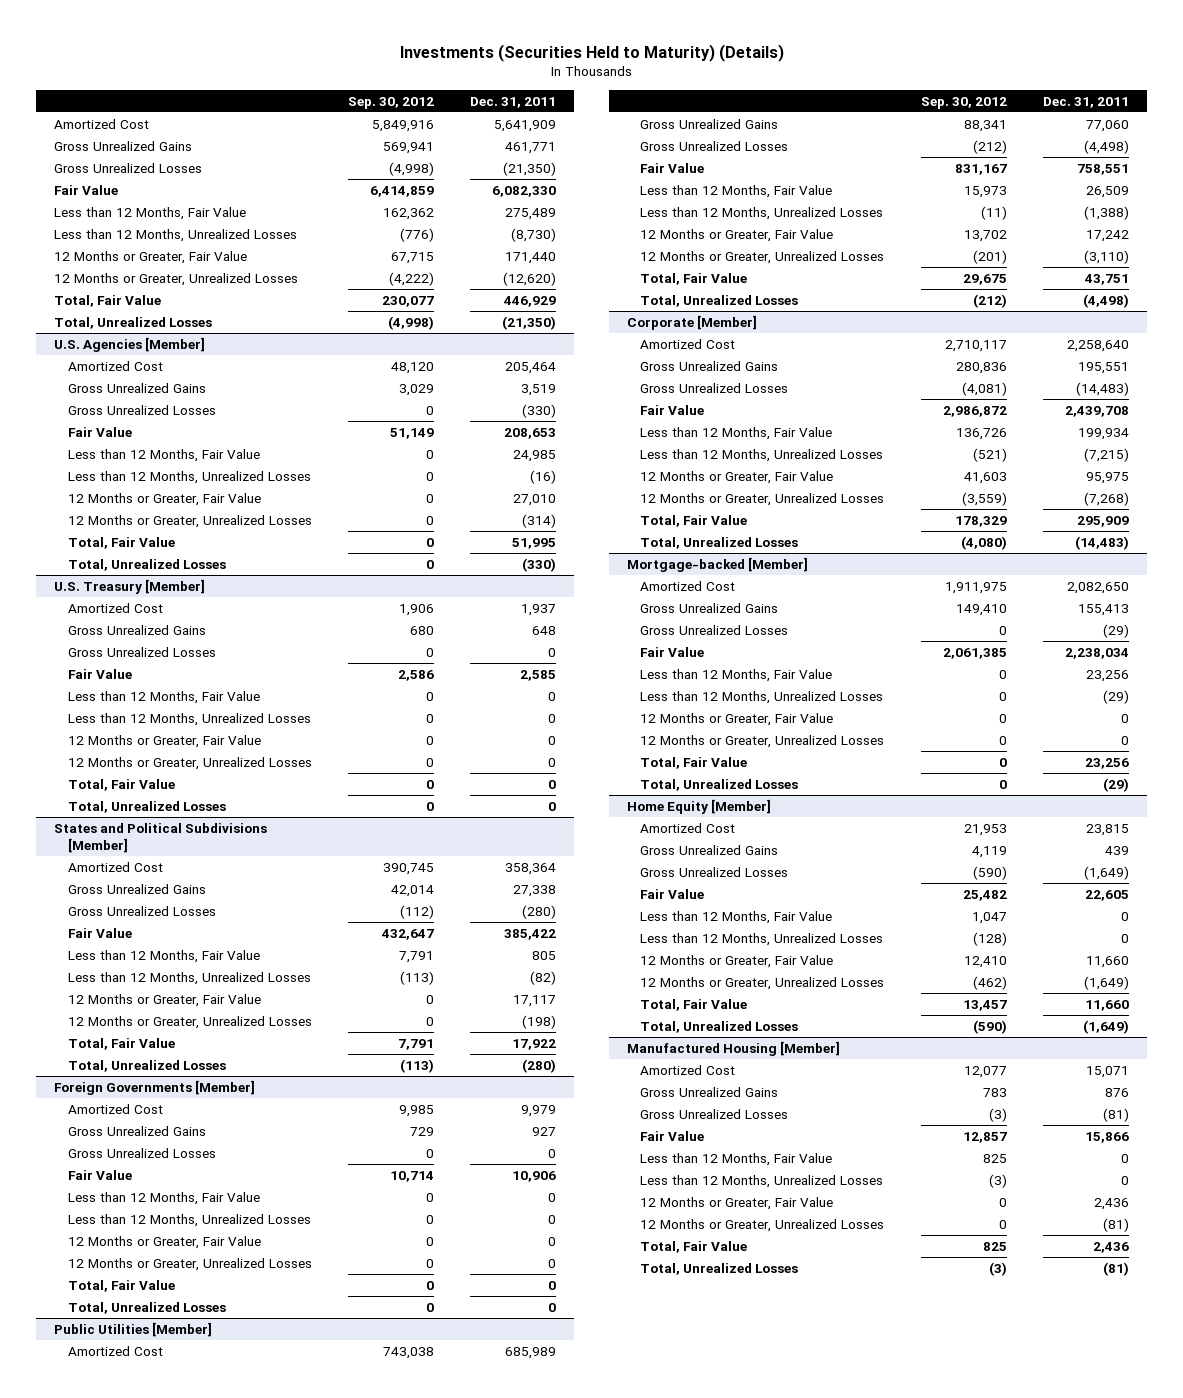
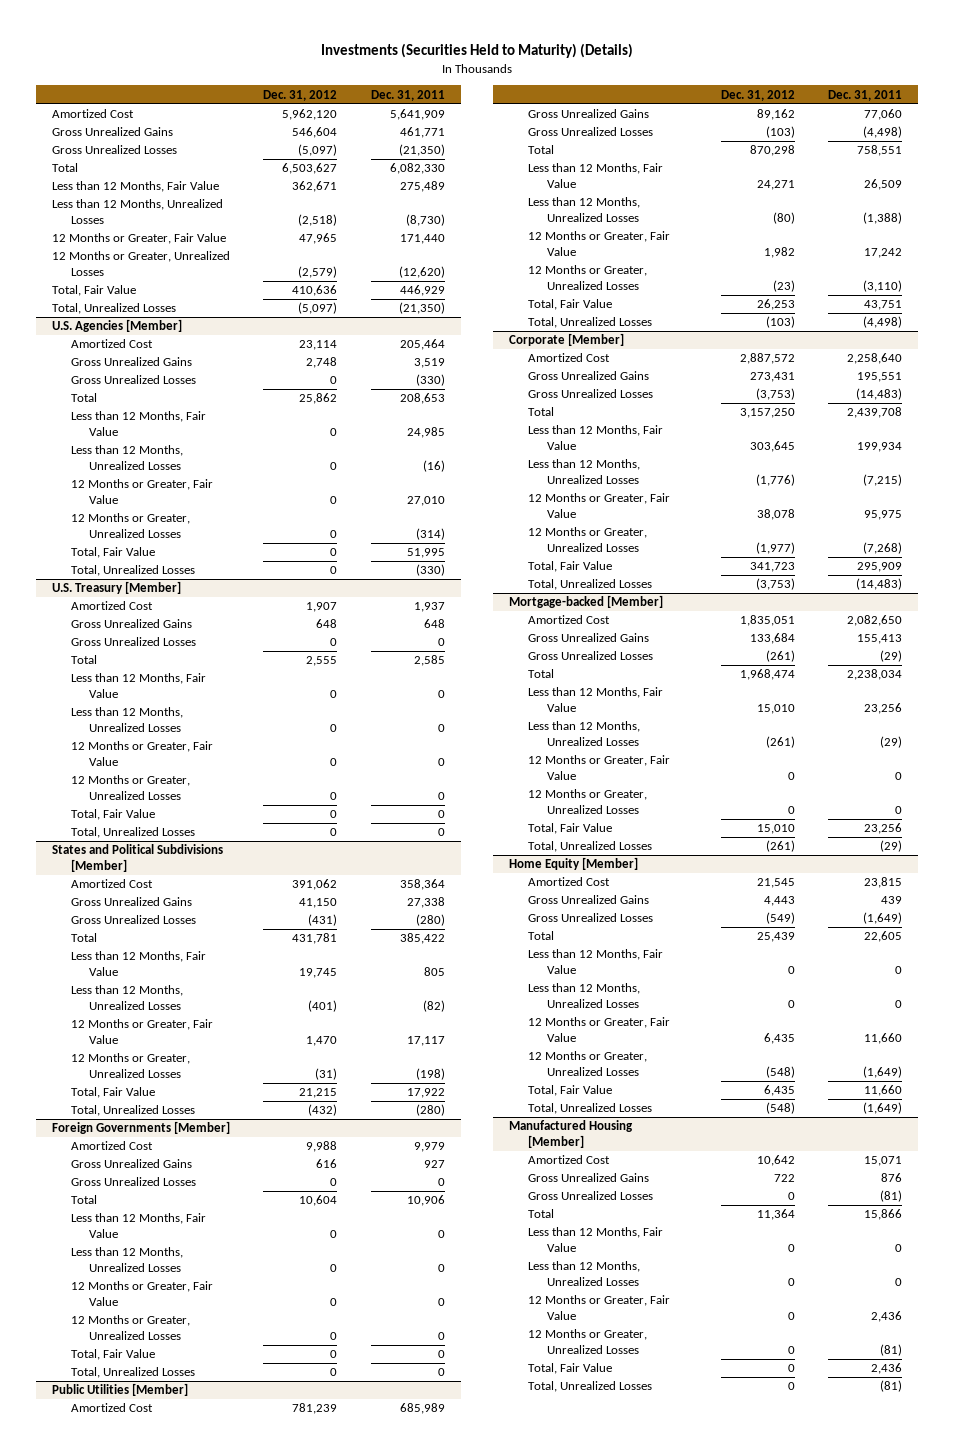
[348,96,435,109] Sep. 30, 2012 -> none
none -> [263,89,338,101] Dec. 31, 2012
[54,184,119,195] Fair Value -> [52,163,79,173] Total
[68,426,133,437] Fair Value -> [70,393,97,403] Total
[68,668,133,679] Fair Value -> [70,655,97,665] Total
[68,927,133,938] Fair Value -> [70,933,97,943] Total
[68,1169,133,1180] Fair Value -> [70,1195,97,1205] Total
[640,162,705,173] Fair Value -> [528,145,555,155] Total
[640,404,705,415] Fair Value -> [528,407,555,417] Total
[640,646,705,657] Fair Value -> [528,669,555,679] Total
[640,888,705,899] Fair Value -> [528,931,555,941] Total
[640,1130,705,1141] Fair Value -> [528,1209,555,1219] Total

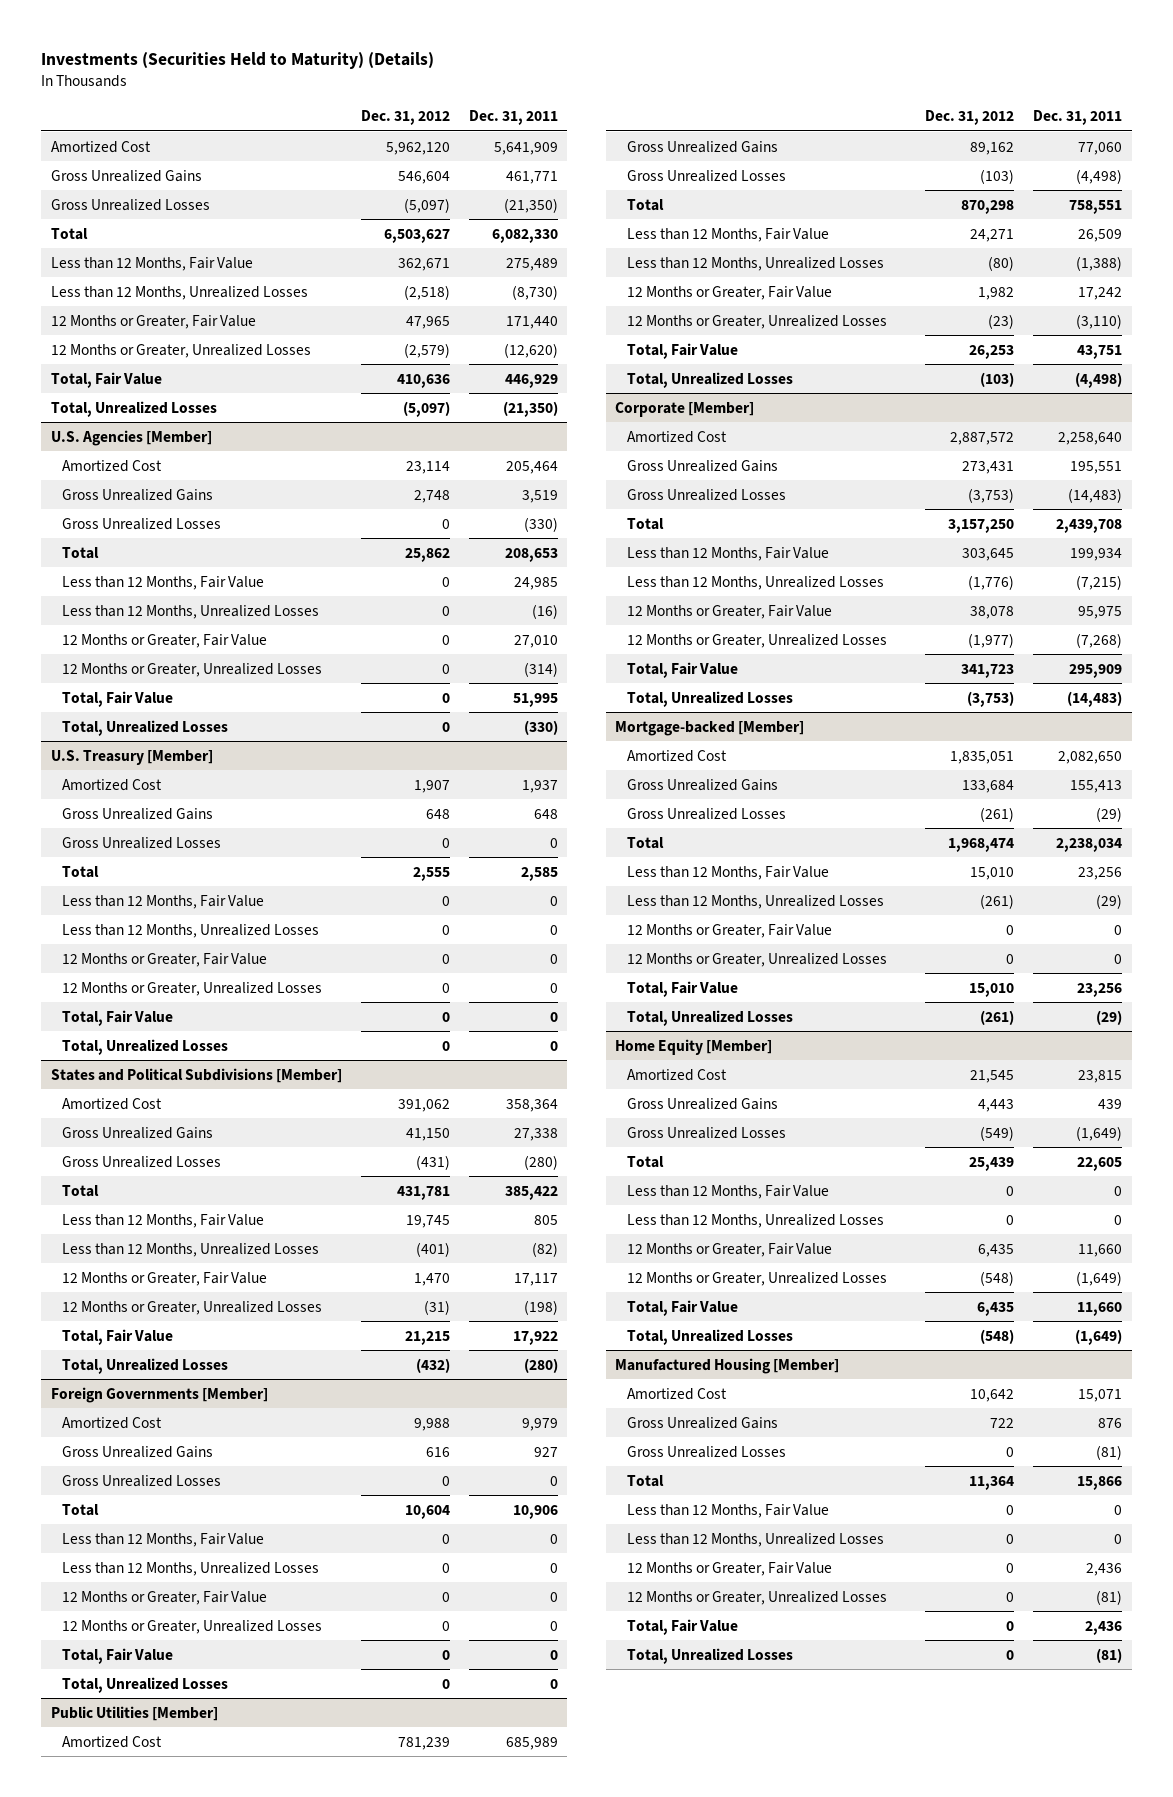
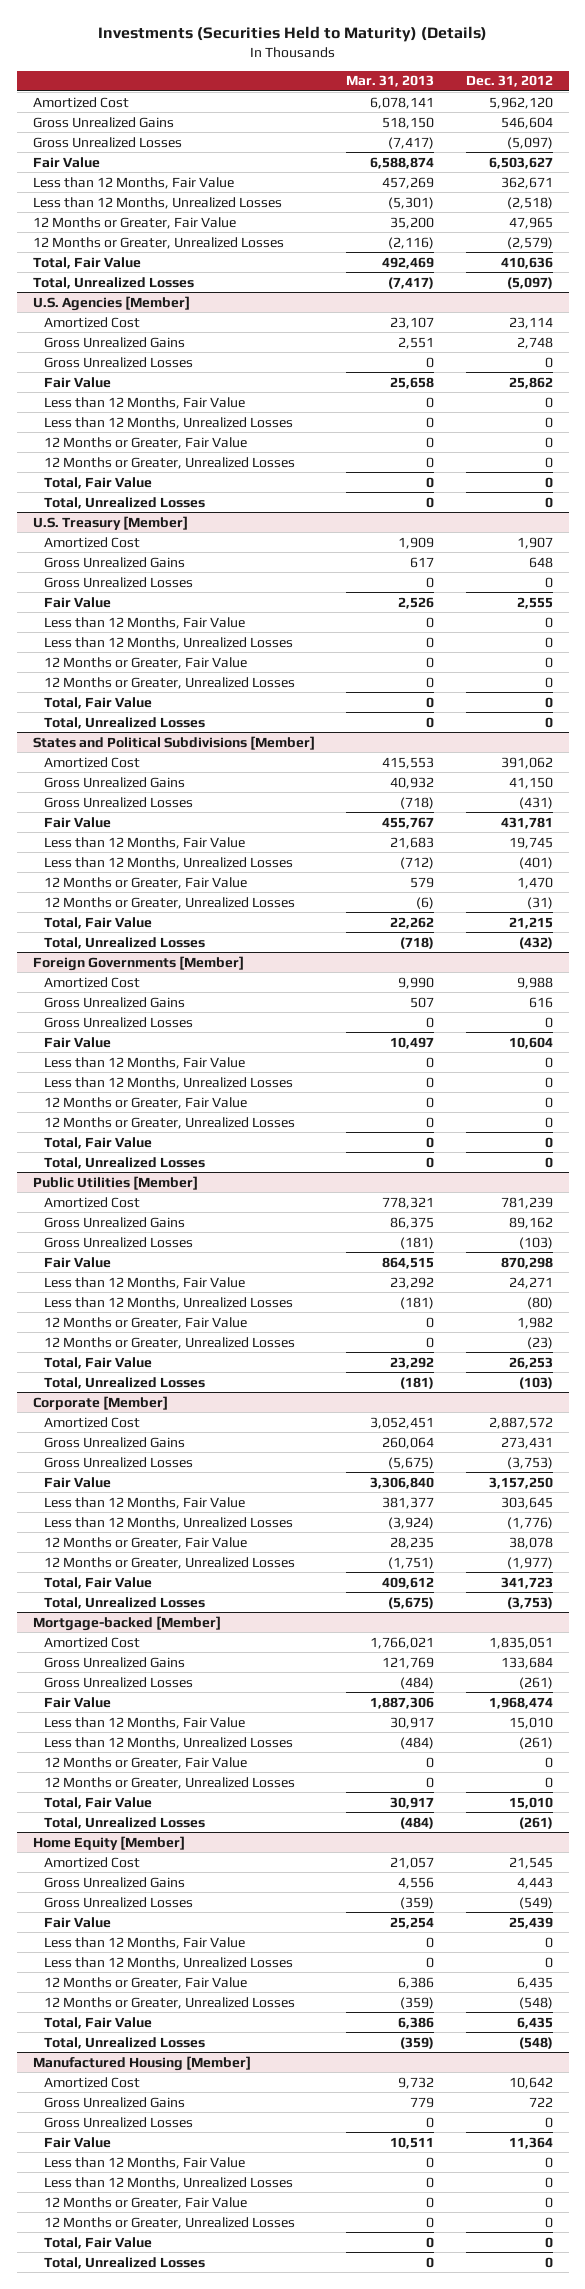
[468,109,558,125] Dec. 31, 2011 -> none
none -> [346,75,435,88] Mar. 31, 2013
[50,227,88,240] Total -> [32,156,100,168] Fair Value
[61,546,99,559] Total -> [43,376,111,388] Fair Value
[61,865,99,878] Total -> [43,596,111,608] Fair Value
[61,1184,99,1197] Total -> [43,816,111,828] Fair Value
[61,1503,99,1516] Total -> [43,1036,111,1048] Fair Value
[626,198,664,211] Total -> [43,1256,111,1268] Fair Value
[626,517,664,530] Total -> [43,1476,111,1488] Fair Value
[626,836,664,849] Total -> [43,1696,111,1708] Fair Value
[626,1155,664,1168] Total -> [43,1916,111,1928] Fair Value
[626,1474,664,1487] Total -> [43,2136,111,2148] Fair Value

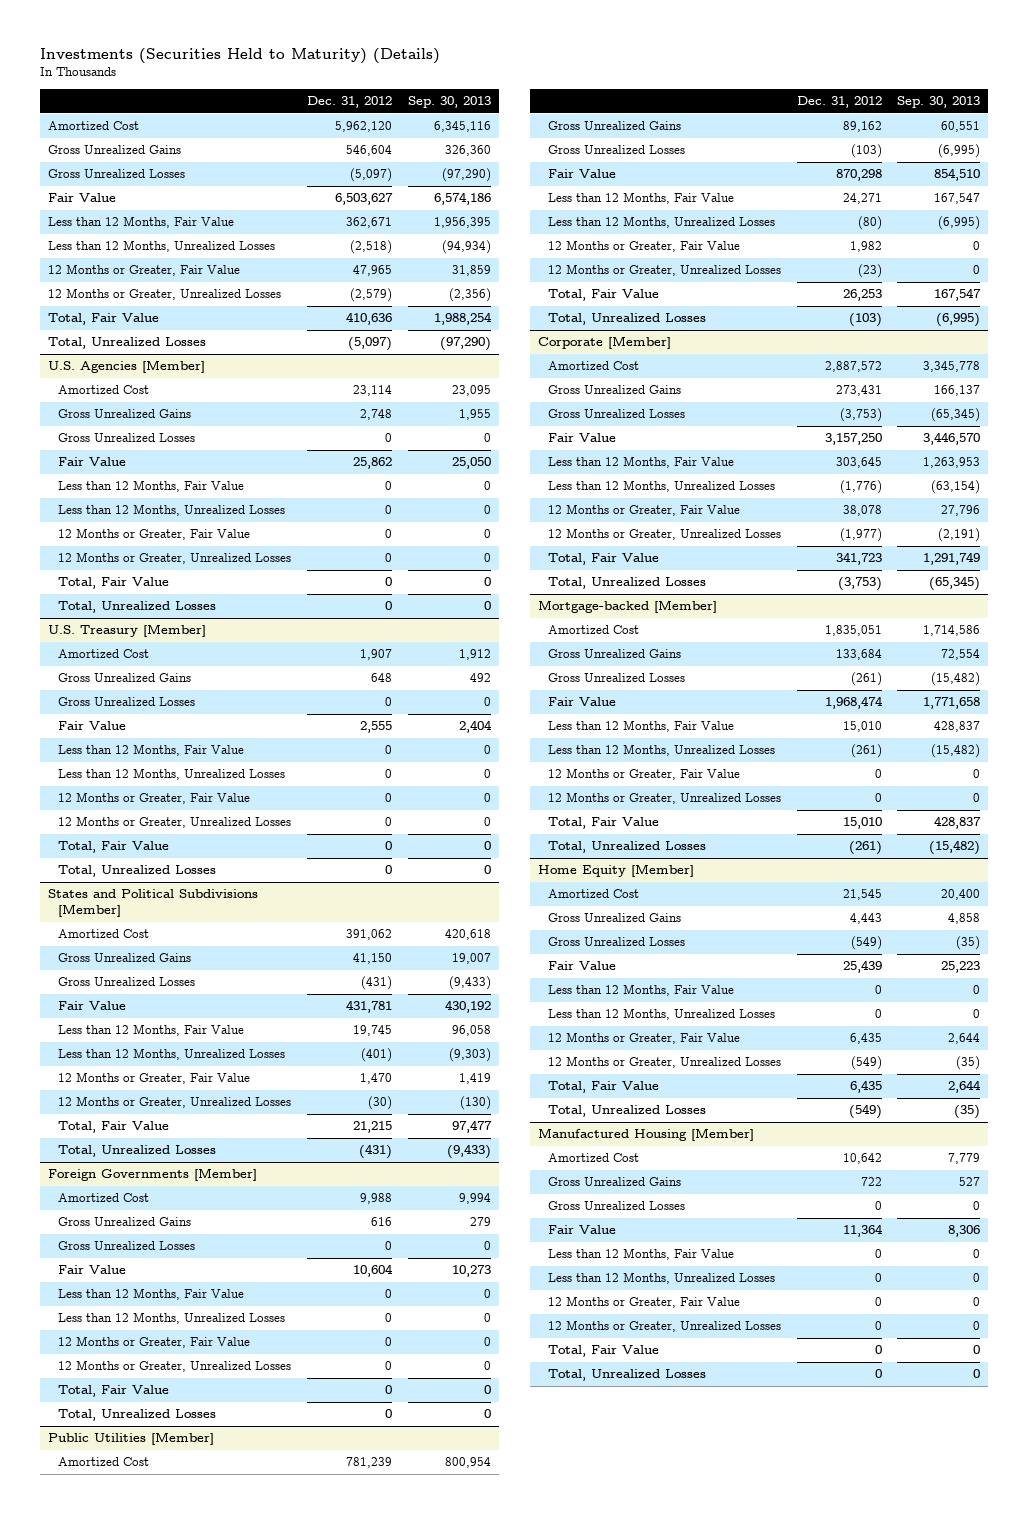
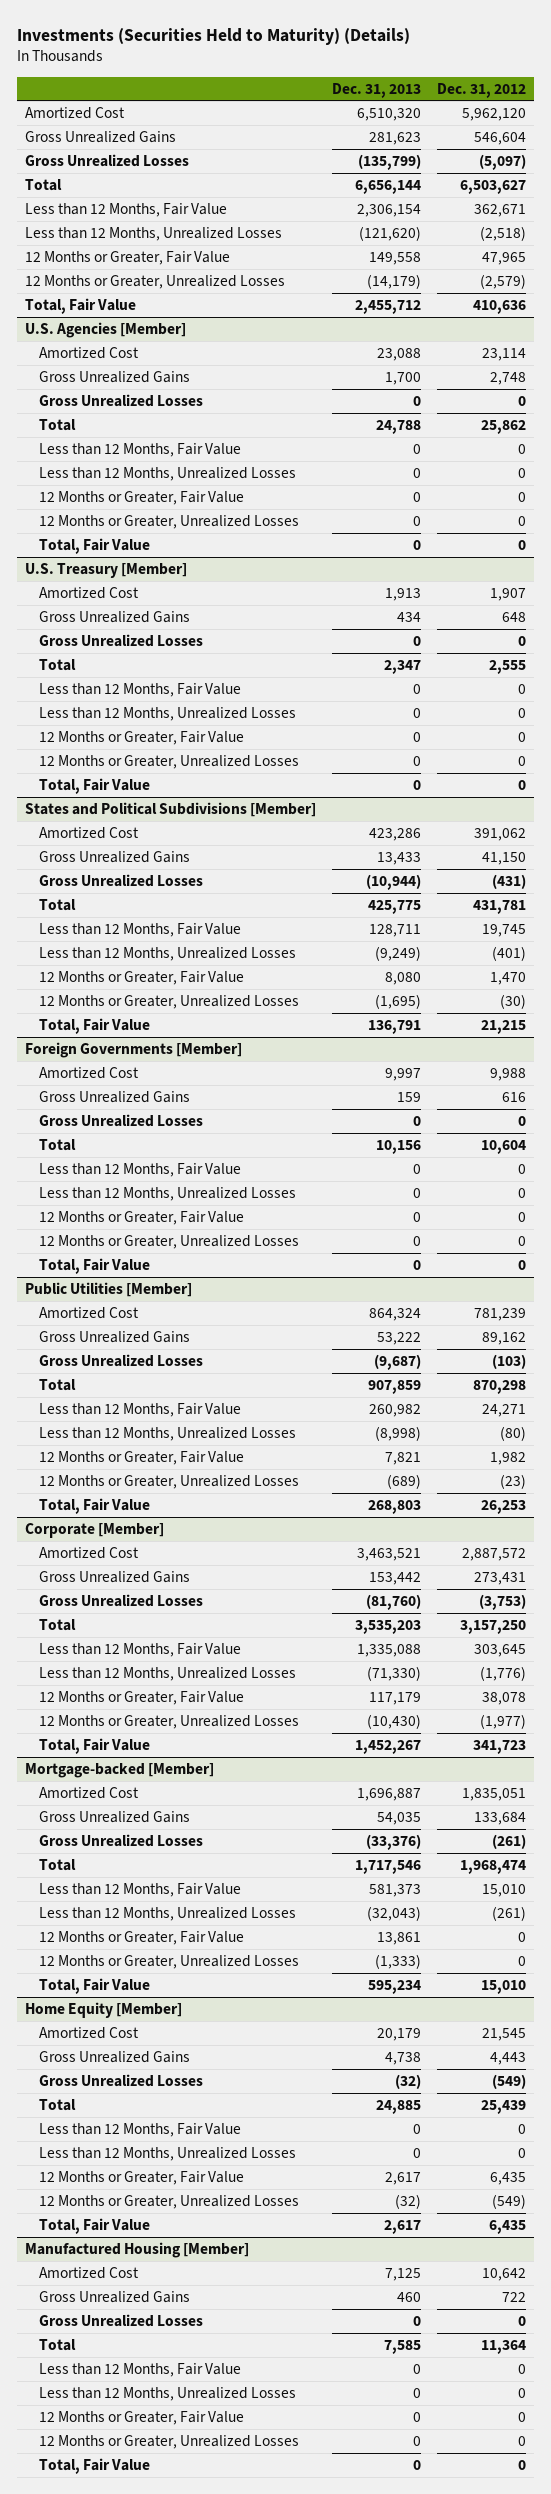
[407,96,491,109] Sep. 30, 2013 -> none
none -> [332,82,422,98] Dec. 31, 2013
[47,193,116,203] Fair Value -> [24,178,62,191] Total
[47,337,206,350] Total, Unrealized Losses -> none
[58,457,127,467] Fair Value -> [38,418,76,431] Total
[58,601,217,614] Total, Unrealized Losses -> none
[58,721,127,731] Fair Value -> [38,658,76,671] Total
[58,865,217,878] Total, Unrealized Losses -> none
[58,1001,127,1011] Fair Value -> [38,898,76,911] Total
[58,1145,217,1158] Total, Unrealized Losses -> none
[58,1265,127,1275] Fair Value -> [38,1138,76,1151] Total
[58,1409,217,1422] Total, Unrealized Losses -> none
[548,169,617,179] Fair Value -> [38,1378,76,1391] Total
[548,313,707,326] Total, Unrealized Losses -> none
[548,433,617,443] Fair Value -> [38,1618,76,1631] Total
[548,577,707,590] Total, Unrealized Losses -> none
[548,697,617,707] Fair Value -> [38,1858,76,1871] Total
[548,841,707,854] Total, Unrealized Losses -> none
[548,961,617,971] Fair Value -> [38,2098,76,2111] Total
[548,1105,707,1118] Total, Unrealized Losses -> none
[548,1225,617,1235] Fair Value -> [38,2338,76,2351] Total
[548,1369,707,1382] Total, Unrealized Losses -> none

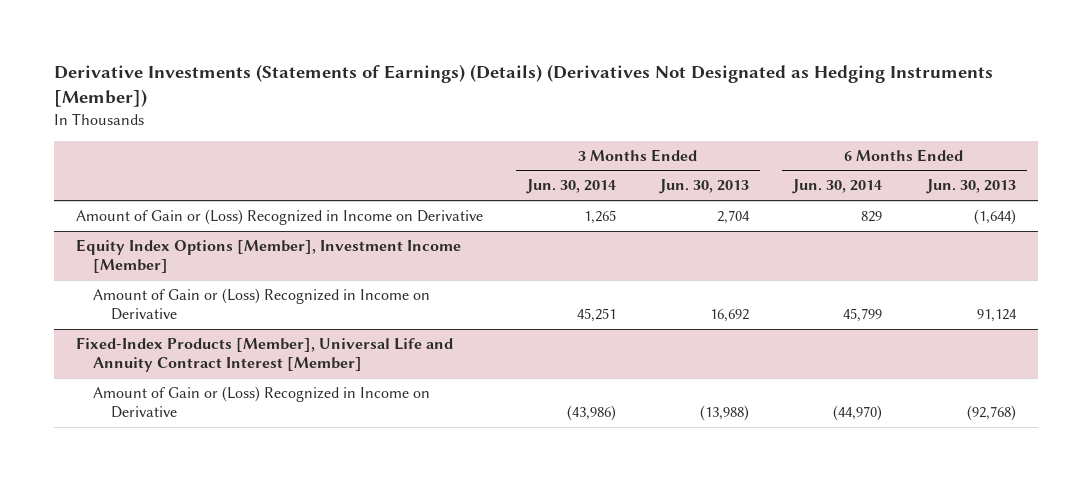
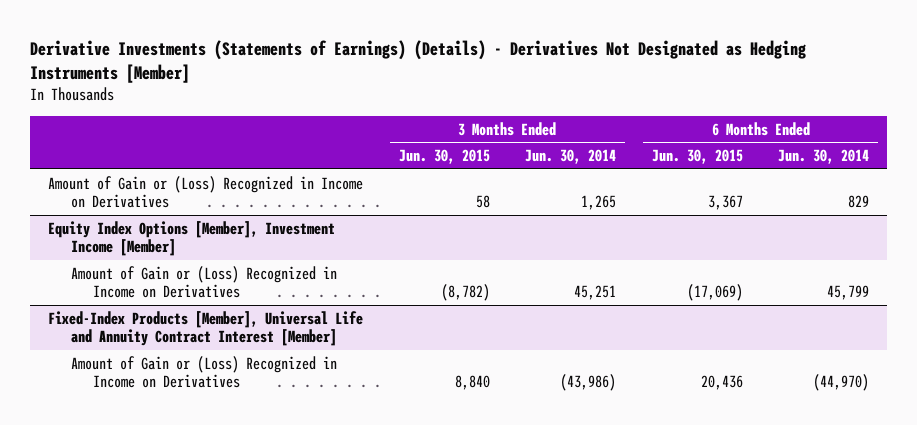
[53,64,993,108] Derivative Investments (Statements of Earnings) (Details) (Derivatives Not Designated as Hedging Instruments [Member]) -> [30,39,807,84] Derivative Investments (Statements of Earnings) (Details) - Derivatives Not Designated as Hedging Instruments [Member]
[659,179,750,195] Jun. 30, 2013 -> none
[925,179,1016,195] Jun. 30, 2013 -> none
none -> [398,148,490,164] Jun. 30, 2015
none -> [651,148,743,164] Jun. 30, 2015
[75,209,483,226] Amount of Gain or (Loss) Recognized in Income on Derivative -> [47,175,363,209] Amount of Gain or (Loss) Recognized in Income on Derivatives
[93,288,431,321] Amount of Gain or (Loss) Recognized in Income on Derivative -> [70,265,337,299] Amount of Gain or (Loss) Recognized in Income on Derivatives
[93,386,431,419] Amount of Gain or (Loss) Recognized in Income on Derivative -> [70,355,337,389] Amount of Gain or (Loss) Recognized in Income on Derivatives

